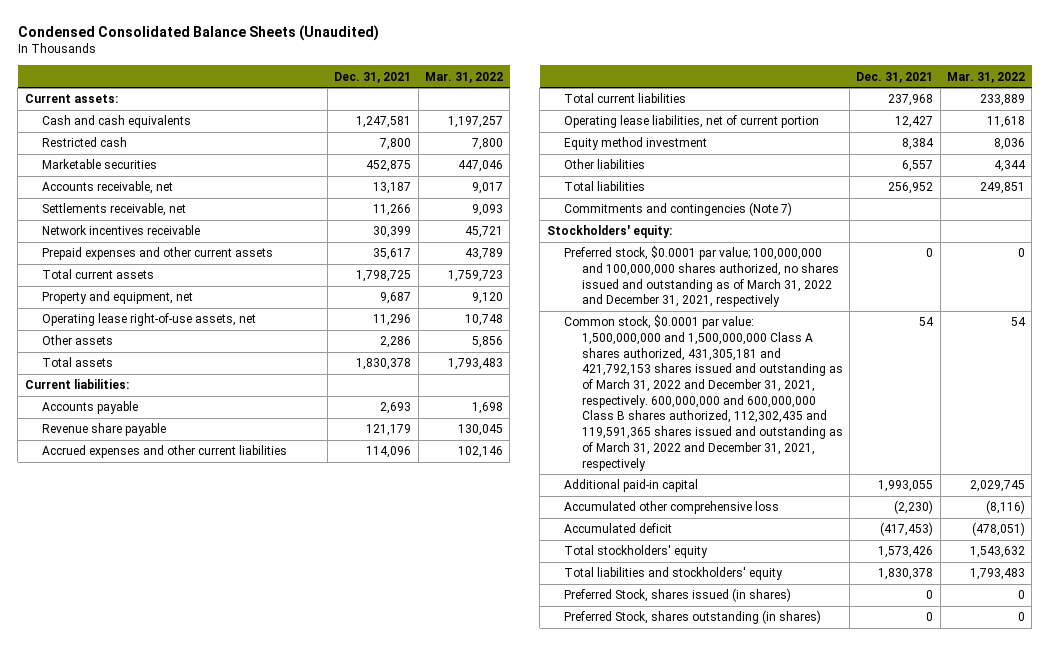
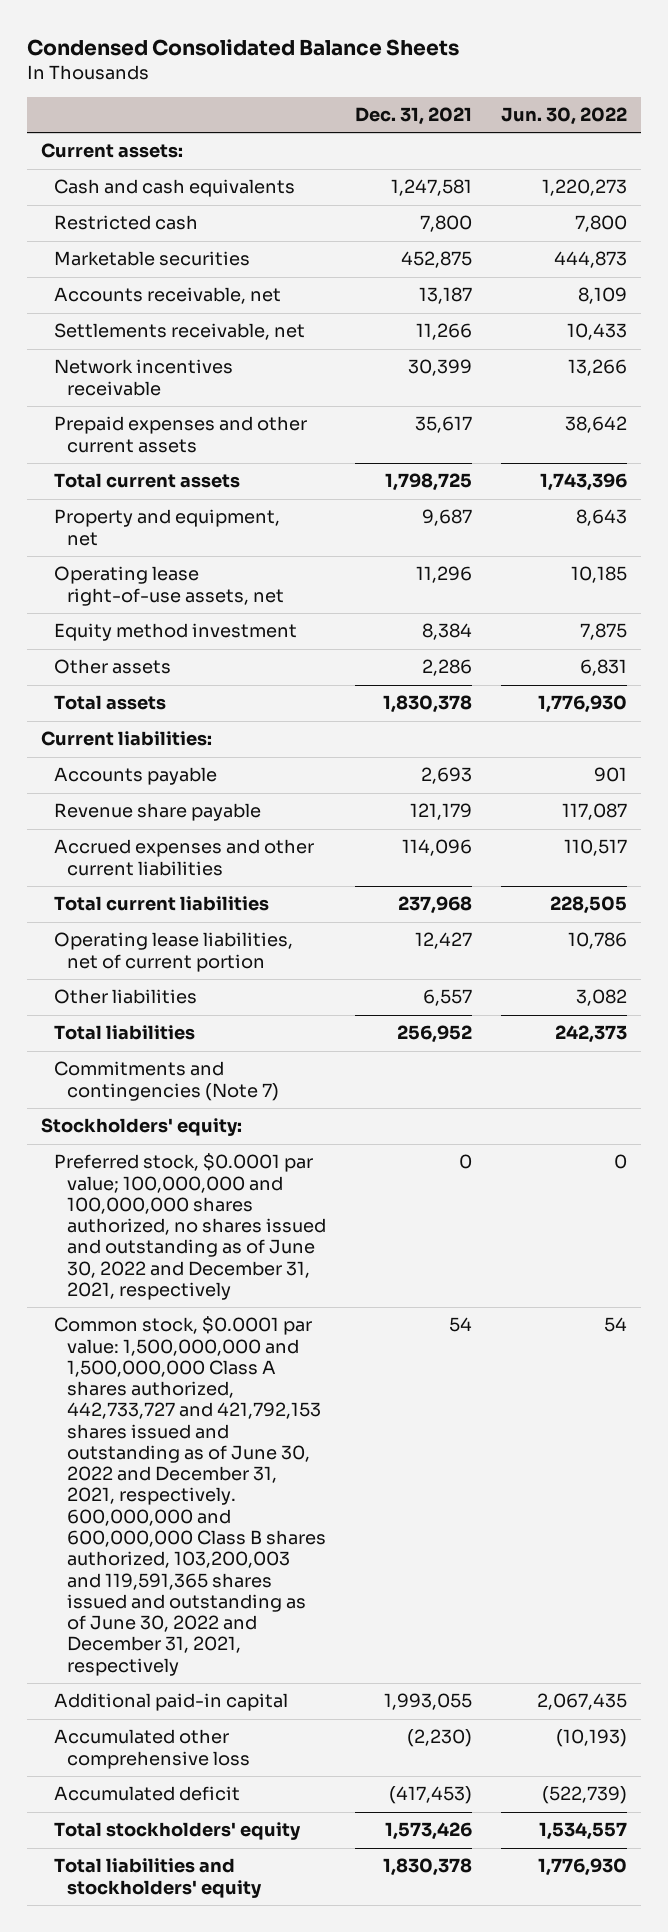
[17,24,379,41] Condensed Consolidated Balance Sheets (Unaudited) -> [26,38,459,56] Condensed Consolidated Balance Sheets
[424,71,503,83] Mar. 31, 2022 -> none
none -> [500,107,627,126] Jun. 30, 2022
[564,137,708,151] Equity method investment -> [54,623,298,642] Equity method investment
[564,246,839,308] Preferred stock, $0.0001 par value; 100,000,000 and 100,000,000 shares authorized, no shares issued and outstanding as of March 31, 2022 and December 31, 2021, respectively -> [54,1153,326,1300] Preferred stock, $0.0001 par value; 100,000,000 and 100,000,000 shares authorized, no shares issued and outstanding as of June 30, 2022 and December 31, 2021, respectively
[564,315,843,471] Common stock, $0.0001 par value: 1,500,000,000 and 1,500,000,000 Class A shares authorized, 431,305,181 and 421,792,153 shares issued and outstanding as of March 31, 2022 and December 31, 2021, respectively. 600,000,000 and 600,000,000 Class B shares authorized, 112,302,435 and 119,591,365 shares issued and outstanding as of March 31, 2022 and December 31, 2021, respectively -> [54,1316,326,1676] Common stock, $0.0001 par value: 1,500,000,000 and 1,500,000,000 Class A shares authorized, 442,733,727 and 421,792,153 shares issued and outstanding as of June 30, 2022 and December 31, 2021, respectively. 600,000,000 and 600,000,000 Class B shares authorized, 103,200,003 and 119,591,365 shares issued and outstanding as of June 30, 2022 and December 31, 2021, respectively
[564,588,792,603] Preferred Stock, shares issued (in shares) -> none
[564,610,822,625] Preferred Stock, shares outstanding (in shares) -> none

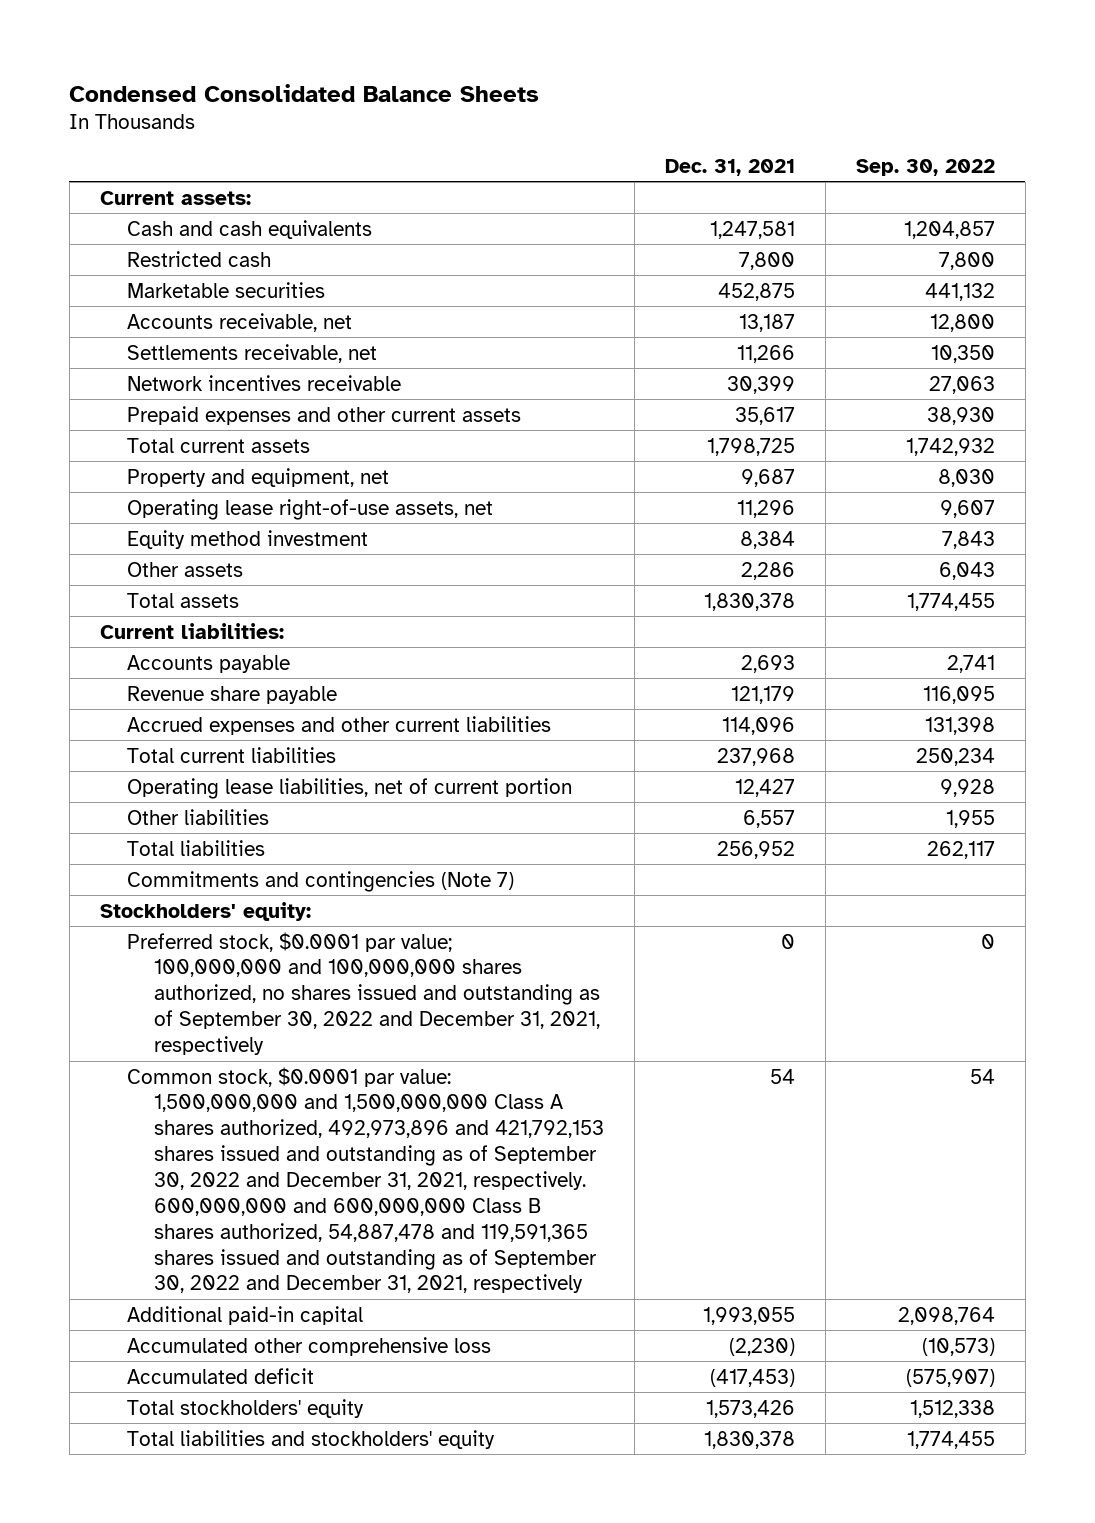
[500,107,627,126] Jun. 30, 2022 -> none
none -> [855,158,995,176] Sep. 30, 2022
[54,1153,326,1300] Preferred stock, $0.0001 par value; 100,000,000 and 100,000,000 shares authorized, no shares issued and outstanding as of June 30, 2022 and December 31, 2021, respectively -> [127,931,601,1056] Preferred stock, $0.0001 par value; 100,000,000 and 100,000,000 shares authorized, no shares issued and outstanding as of September 30, 2022 and December 31, 2021, respectively
[54,1316,326,1676] Common stock, $0.0001 par value: 1,500,000,000 and 1,500,000,000 Class A shares authorized, 442,733,727 and 421,792,153 shares issued and outstanding as of June 30, 2022 and December 31, 2021, respectively. 600,000,000 and 600,000,000 Class B shares authorized, 103,200,003 and 119,591,365 shares issued and outstanding as of June 30, 2022 and December 31, 2021, respectively -> [127,1066,605,1294] Common stock, $0.0001 par value: 1,500,000,000 and 1,500,000,000 Class A shares authorized, 492,973,896 and 421,792,153 shares issued and outstanding as of September 30, 2022 and December 31, 2021, respectively. 600,000,000 and 600,000,000 Class B shares authorized, 54,887,478 and 119,591,365 shares issued and outstanding as of September 30, 2022 and December 31, 2021, respectively

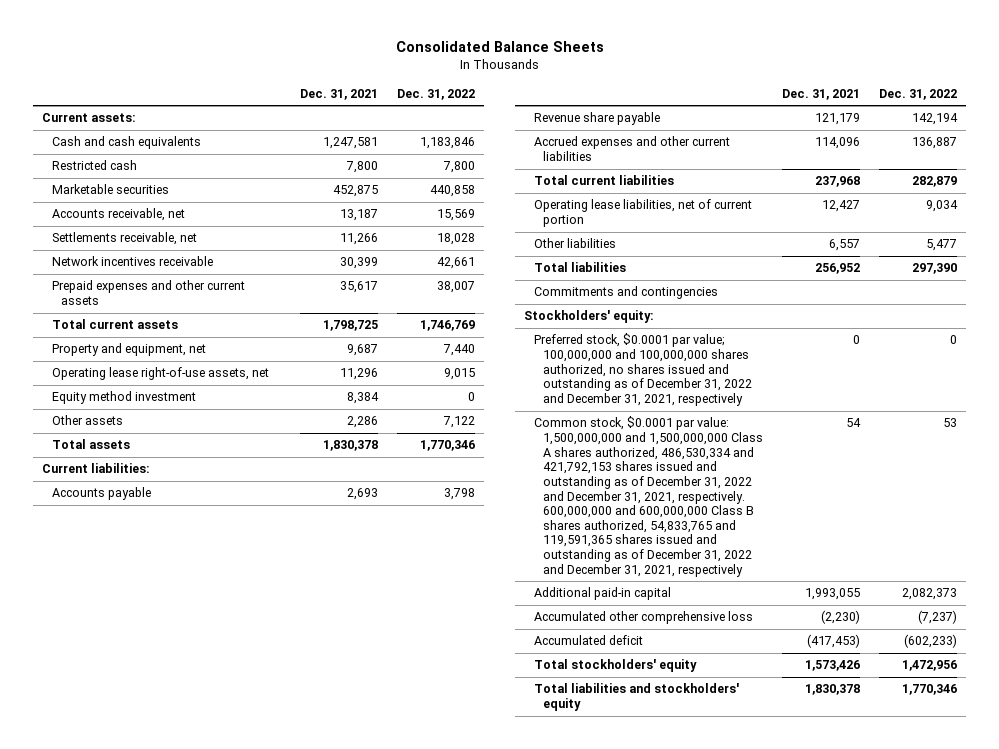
[69,83,540,102] Condensed Consolidated Balance Sheets -> [395,41,604,53] Consolidated Balance Sheets
[855,158,995,176] Sep. 30, 2022 -> none
none -> [396,88,475,100] Dec. 31, 2022
[127,870,515,892] Commitments and contingencies (Note 7) -> [533,286,718,300] Commitments and contingencies
[127,931,601,1056] Preferred stock, $0.0001 par value; 100,000,000 and 100,000,000 shares authorized, no shares issued and outstanding as of September 30, 2022 and December 31, 2021, respectively -> [533,333,753,406] Preferred stock, $0.0001 par value; 100,000,000 and 100,000,000 shares authorized, no shares issued and outstanding as of December 31, 2022 and December 31, 2021, respectively
[127,1066,605,1294] Common stock, $0.0001 par value: 1,500,000,000 and 1,500,000,000 Class A shares authorized, 492,973,896 and 421,792,153 shares issued and outstanding as of September 30, 2022 and December 31, 2021, respectively. 600,000,000 and 600,000,000 Class B shares authorized, 54,887,478 and 119,591,365 shares issued and outstanding as of September 30, 2022 and December 31, 2021, respectively -> [533,416,764,577] Common stock, $0.0001 par value: 1,500,000,000 and 1,500,000,000 Class A shares authorized, 486,530,334 and 421,792,153 shares issued and outstanding as of December 31, 2022 and December 31, 2021, respectively. 600,000,000 and 600,000,000 Class B shares authorized, 54,833,765 and 119,591,365 shares issued and outstanding as of December 31, 2022 and December 31, 2021, respectively

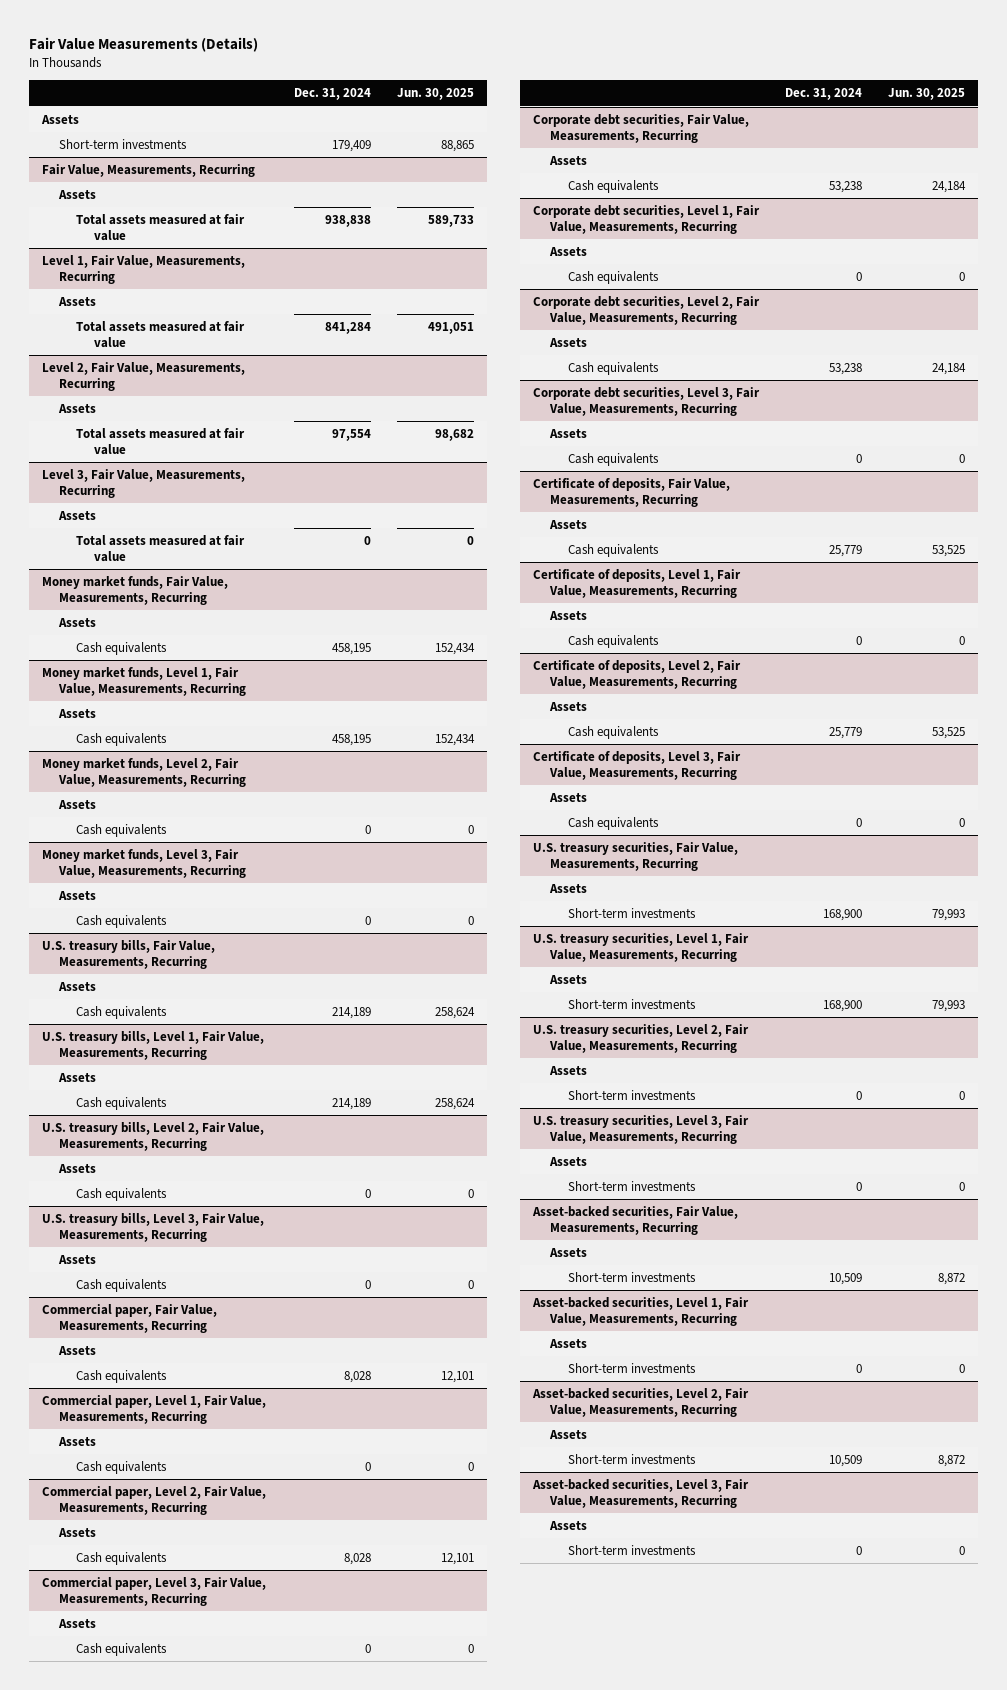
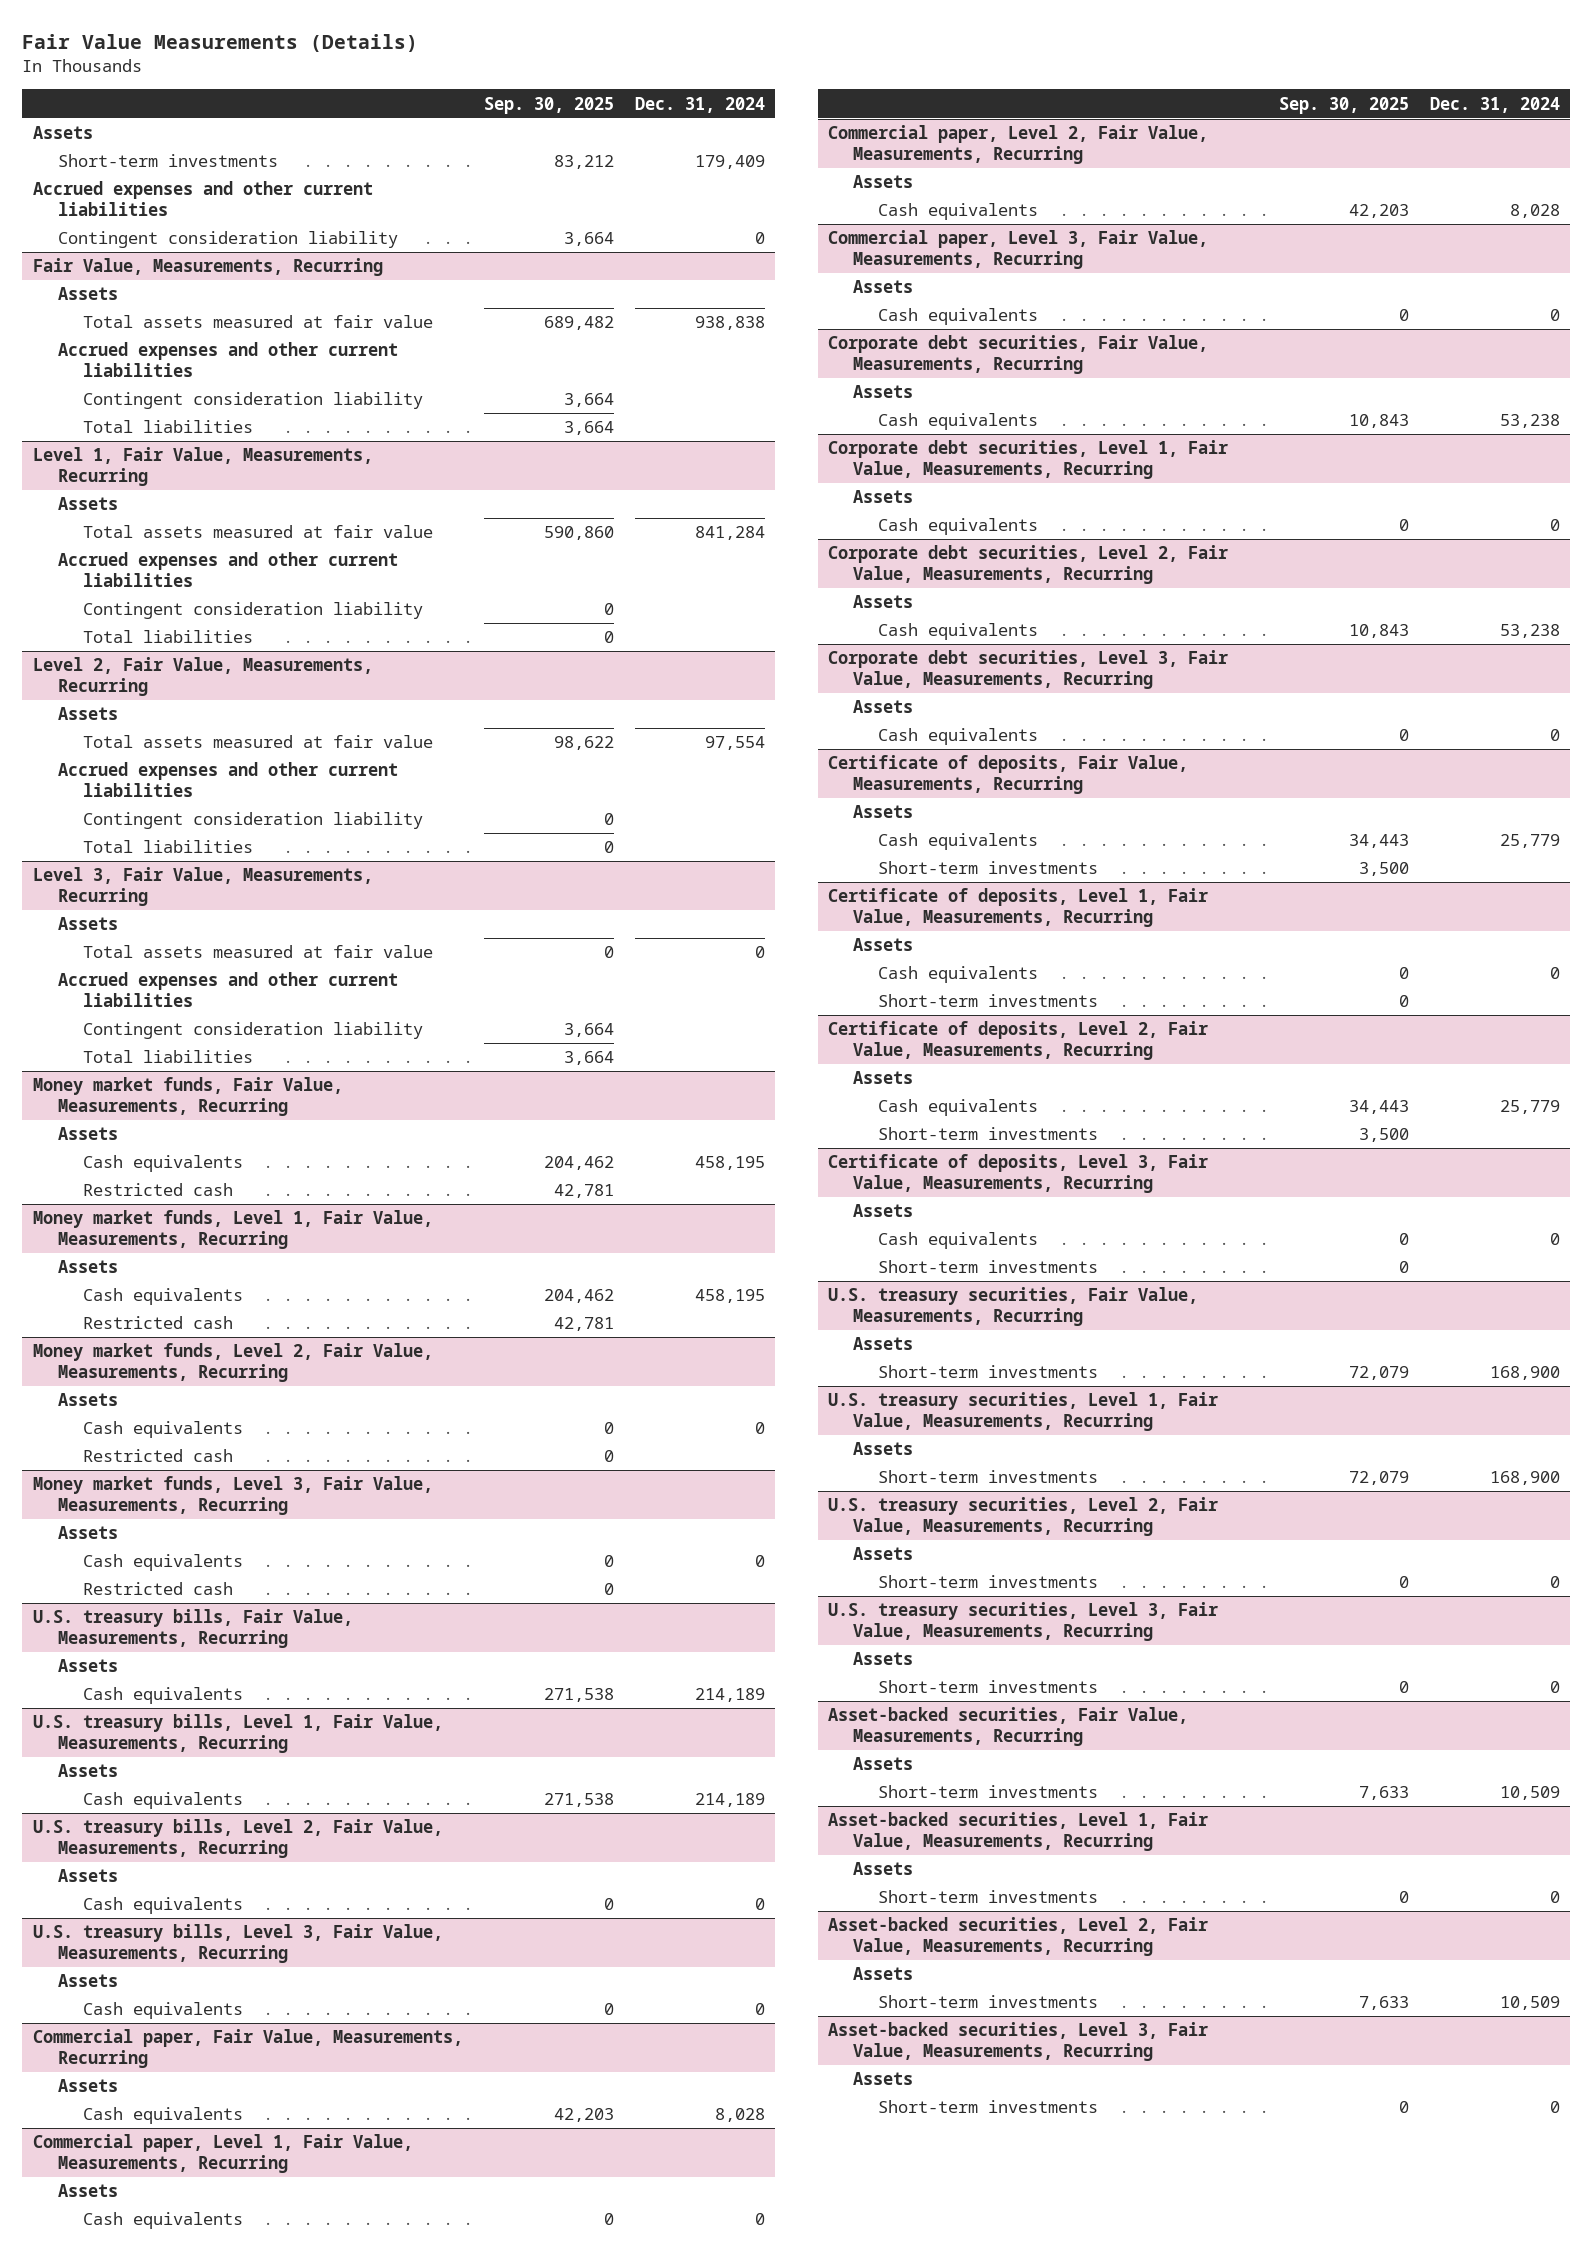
[396,88,474,101] Jun. 30, 2025 -> none
none -> [483,96,614,114] Sep. 30, 2025
none -> [32,181,373,216] Accrued expenses and other current liabilities
none -> [57,231,398,249] Contingent consideration liability
none -> [57,342,398,377] Accrued expenses and other current liabilities
none -> [82,392,423,410] Contingent consideration liability
none -> [82,420,253,434] Total liabilities
none -> [57,552,398,587] Accrued expenses and other current liabilities
none -> [82,602,423,620] Contingent consideration liability
none -> [82,630,253,644] Total liabilities
none -> [57,762,398,797] Accrued expenses and other current liabilities
none -> [82,812,423,830] Contingent consideration liability
none -> [82,840,253,854] Total liabilities
none -> [57,972,398,1007] Accrued expenses and other current liabilities
none -> [82,1022,423,1040] Contingent consideration liability
none -> [82,1050,253,1064] Total liabilities
none -> [82,1183,233,1197] Restricted cash
none -> [82,1316,233,1330] Restricted cash
none -> [82,1449,233,1463] Restricted cash
none -> [82,1582,233,1596] Restricted cash
none -> [878,861,1099,875] Short-term investments
none -> [878,994,1099,1008] Short-term investments
none -> [878,1127,1099,1141] Short-term investments
none -> [878,1260,1099,1274] Short-term investments

